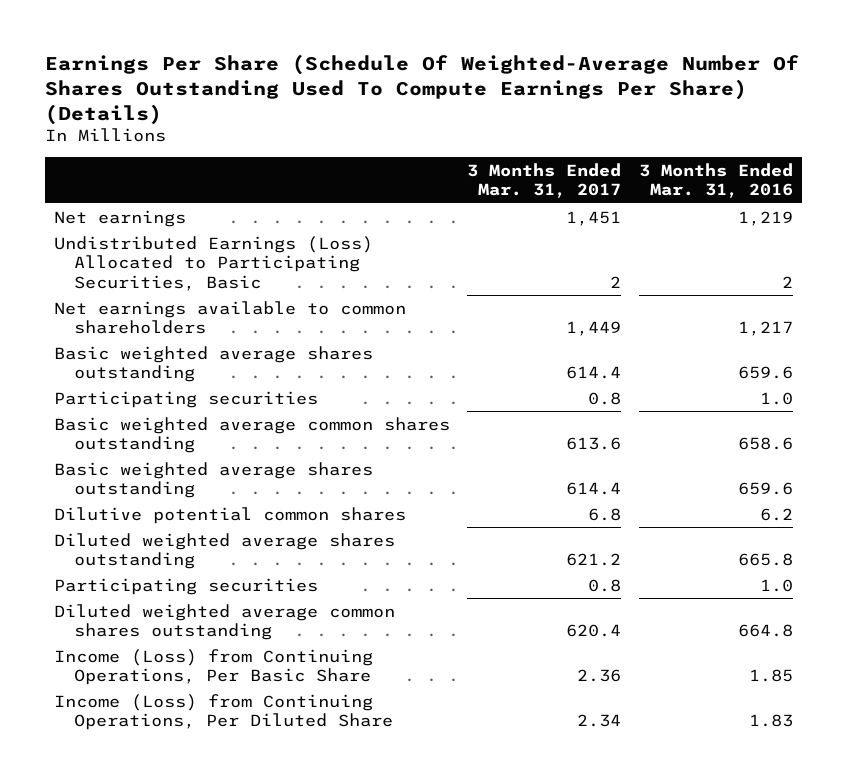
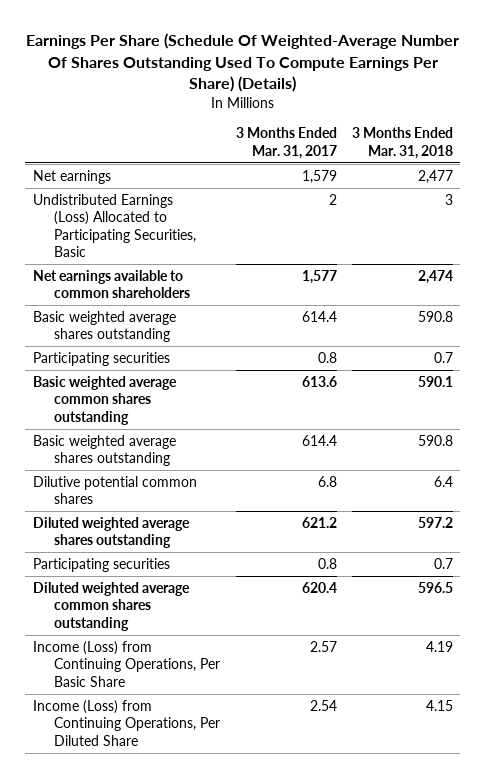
[639,162,794,199] 3 Months Ended Mar. 31, 2016 -> none
none -> [351,127,453,159] 3 Months Ended Mar. 31, 2018
[566,210,622,226] 1,451 -> [301,169,337,184] 1,579
[566,321,622,337] 1,449 -> [301,269,337,284] 1,577
[577,669,622,683] 2.36 -> [309,640,337,652] 2.57
[577,714,622,728] 2.34 -> [309,699,337,711] 2.54

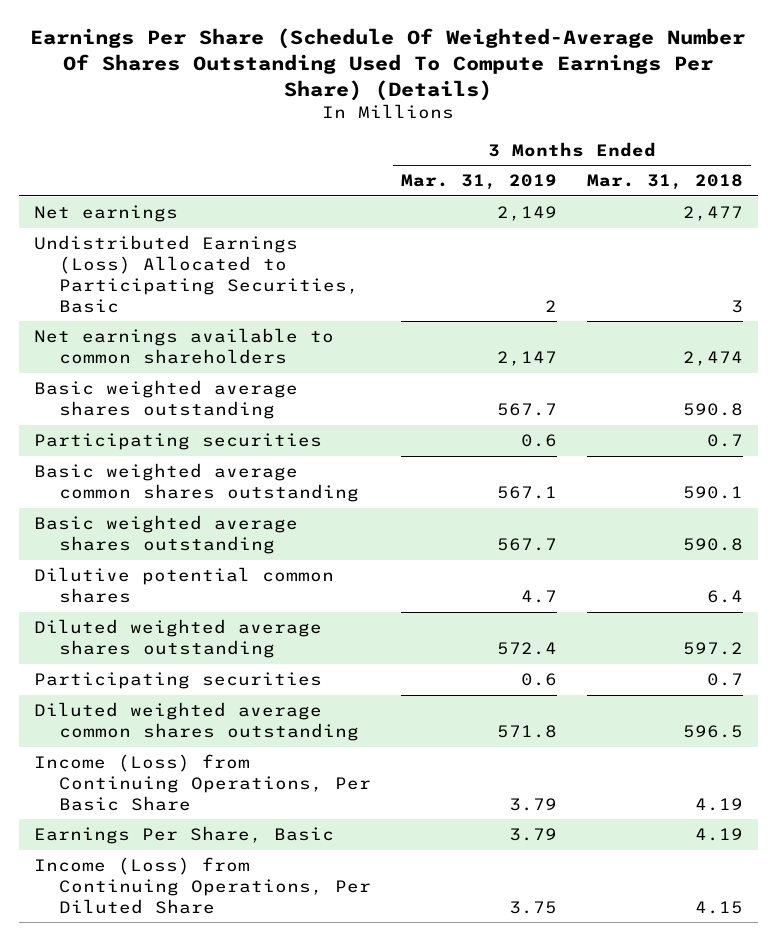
[235,127,337,159] 3 Months Ended Mar. 31, 2017 -> none
none -> [400,174,557,191] Mar. 31, 2019
none -> [33,826,334,845] Earnings Per Share, Basic

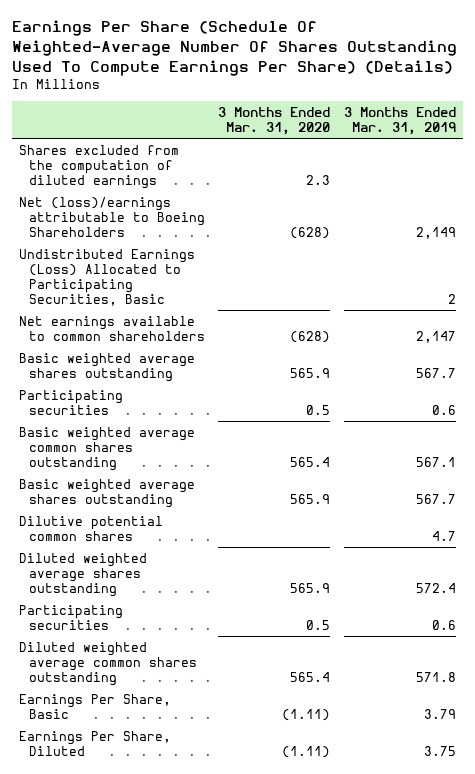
[586,174,743,191] Mar. 31, 2018 -> none
none -> [218,107,331,136] 3 Months Ended Mar. 31, 2020
none -> [19,144,180,189] Shares excluded from the computation of diluted earnings
[33,205,178,223] Net earnings -> [19,196,205,237] Net (loss)/earnings attributable to Boeing Shareholders
[33,754,371,811] Income (Loss) from Continuing Operations, Per Basic Share -> none
[33,857,371,914] Income (Loss) from Continuing Operations, Per Diluted Share -> [19,730,172,756] Earnings Per Share, Diluted

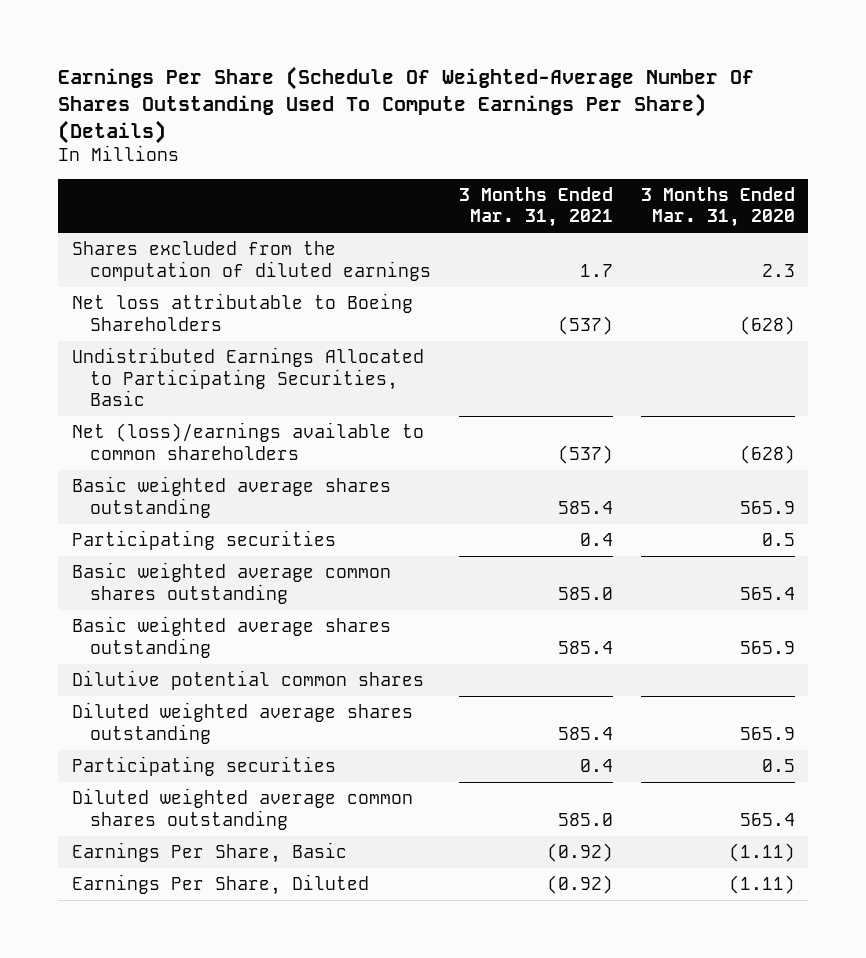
[344,107,457,136] 3 Months Ended Mar. 31, 2019 -> none
none -> [458,186,613,228] 3 Months Ended Mar. 31, 2021
[19,196,205,237] Net (loss)/earnings attributable to Boeing Shareholders -> [71,293,413,331] Net loss attributable to Boeing Shareholders
[19,248,196,306] Undistributed Earnings (Loss) Allocated to Participating Securities, Basic -> [71,347,424,407] Undistributed Earnings Allocated to Participating Securities, Basic
[19,315,205,341] Net earnings available to common shareholders -> [71,422,424,460] Net (loss)/earnings available to common shareholders

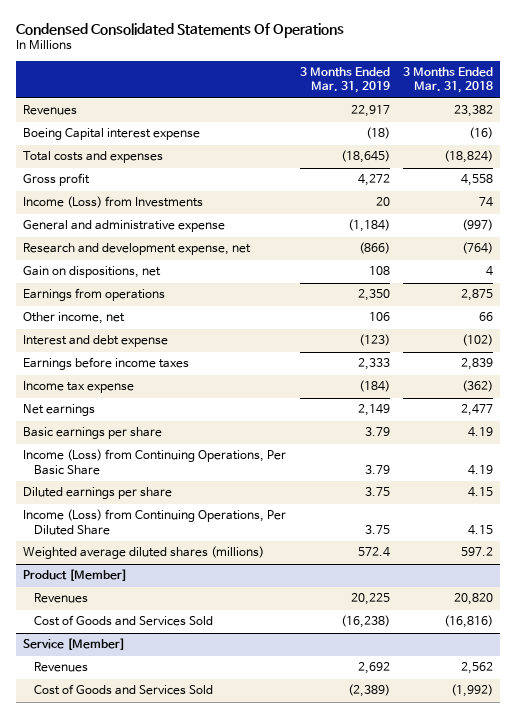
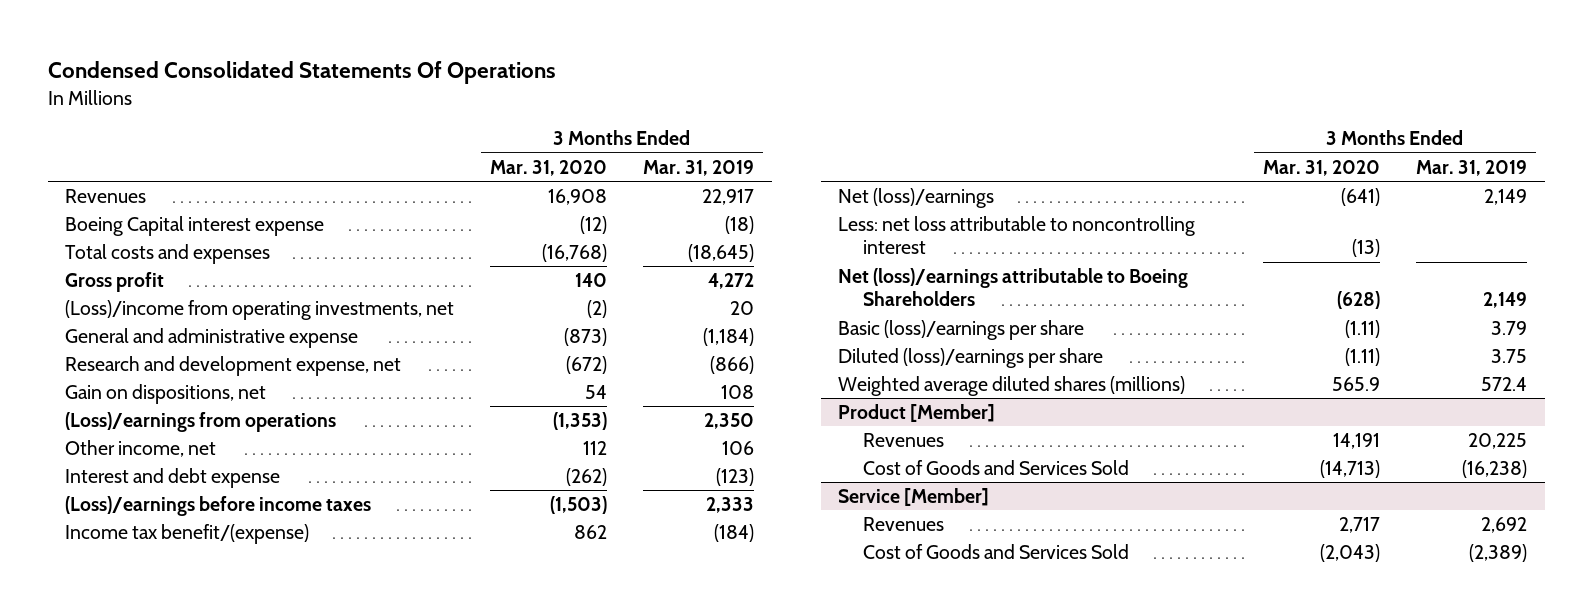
[403,67,494,94] 3 Months Ended Mar. 31, 2018 -> none
none -> [490,159,608,176] Mar. 31, 2020
[22,196,203,209] Income (Loss) from Investments -> [65,300,455,321] (Loss)/income from operating investments, net
[22,288,165,302] Earnings from operations -> [65,412,337,433] (Loss)/earnings from operations
[22,449,286,475] Income (Loss) from Continuing Operations, Per Basic Share -> none
[22,509,286,535] Income (Loss) from Continuing Operations, Per Diluted Share -> none
[22,357,189,371] Earnings before income taxes -> [65,496,372,517] (Loss)/earnings before income taxes
[22,381,134,394] Income tax expense -> [65,524,310,545] Income tax benefit/(expense)
none -> [838,188,995,209] Net (loss)/earnings
none -> [838,216,1196,255] Less: net loss attributable to noncontrolling interest
[22,404,95,417] Net earnings -> [838,268,1189,307] Net (loss)/earnings attributable to Boeing Shareholders
[22,427,162,440] Basic earnings per share -> [838,320,1085,341] Basic (loss)/earnings per share
[22,487,172,500] Diluted earnings per share -> [838,348,1104,369] Diluted (loss)/earnings per share

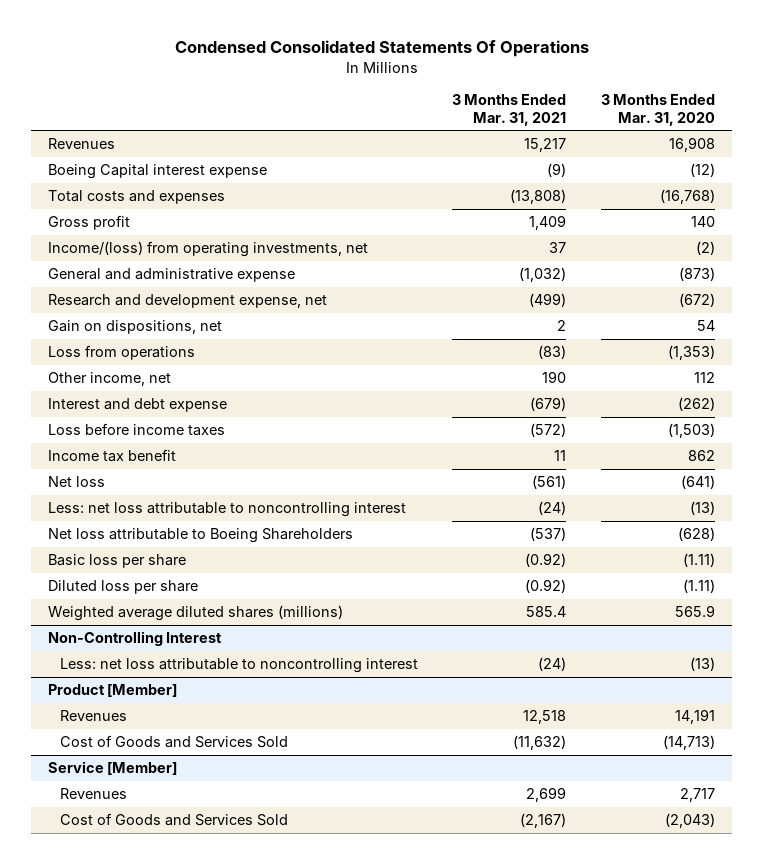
[642,159,754,176] Mar. 31, 2019 -> none
none -> [452,94,567,126] 3 Months Ended Mar. 31, 2021
[65,300,455,321] (Loss)/income from operating investments, net -> [48,241,369,258] Income/(loss) from operating investments, net
[65,412,337,433] (Loss)/earnings from operations -> [48,345,196,361] Loss from operations
[65,496,372,517] (Loss)/earnings before income taxes -> [48,423,226,437] Loss before income taxes
[65,524,310,545] Income tax benefit/(expense) -> [48,449,177,463] Income tax benefit
[838,188,995,209] Net (loss)/earnings -> [48,476,106,488] Net loss
[838,268,1189,307] Net (loss)/earnings attributable to Boeing Shareholders -> [48,528,354,544] Net loss attributable to Boeing Shareholders
[838,320,1085,341] Basic (loss)/earnings per share -> [48,554,187,569] Basic loss per share
[838,348,1104,369] Diluted (loss)/earnings per share -> [48,580,199,595] Diluted loss per share
none -> [48,631,223,647] Non-Controlling Interest
none -> [59,658,418,674] Less: net loss attributable to noncontrolling interest

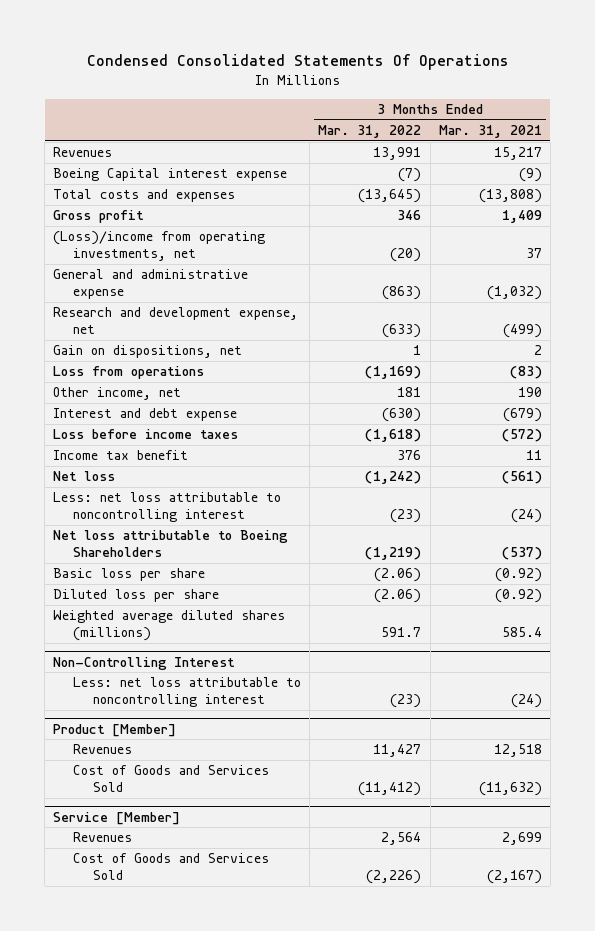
[600,94,715,126] 3 Months Ended Mar. 31, 2020 -> none
none -> [318,125,422,139] Mar. 31, 2022
[48,241,369,258] Income/(loss) from operating investments, net -> [53,231,266,262] (Loss)/income from operating investments, net

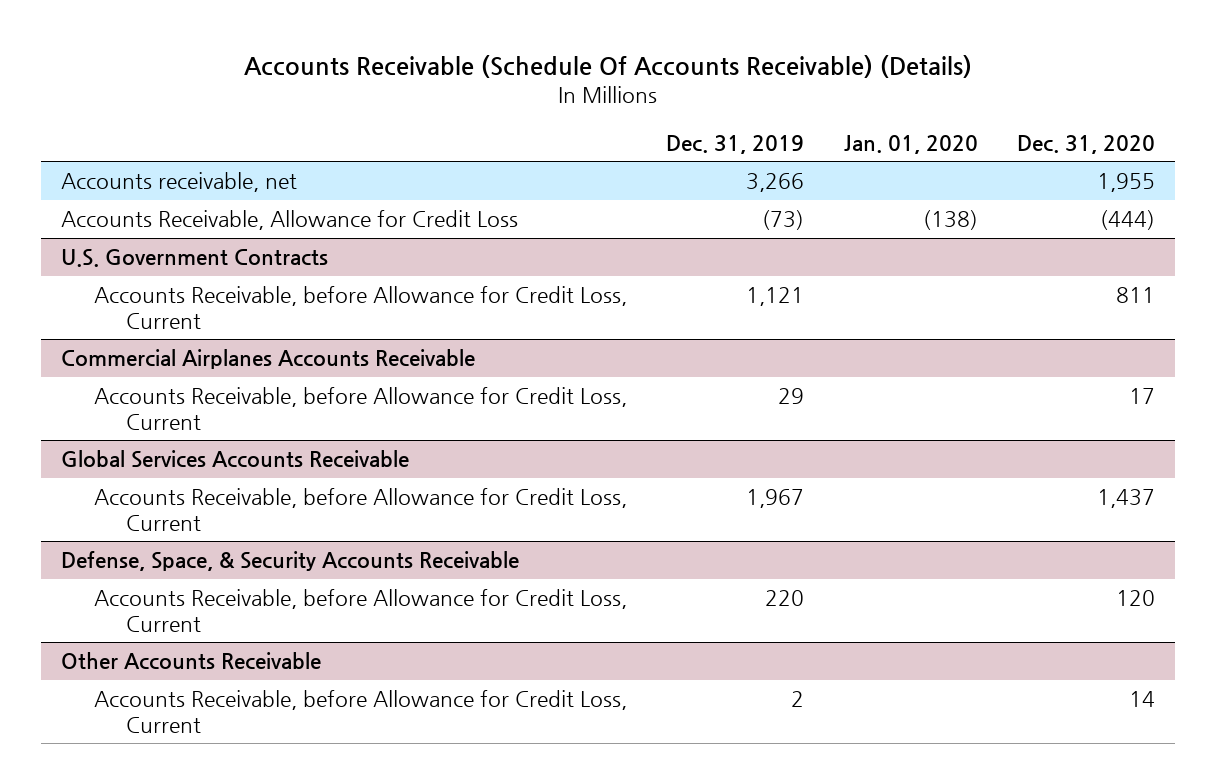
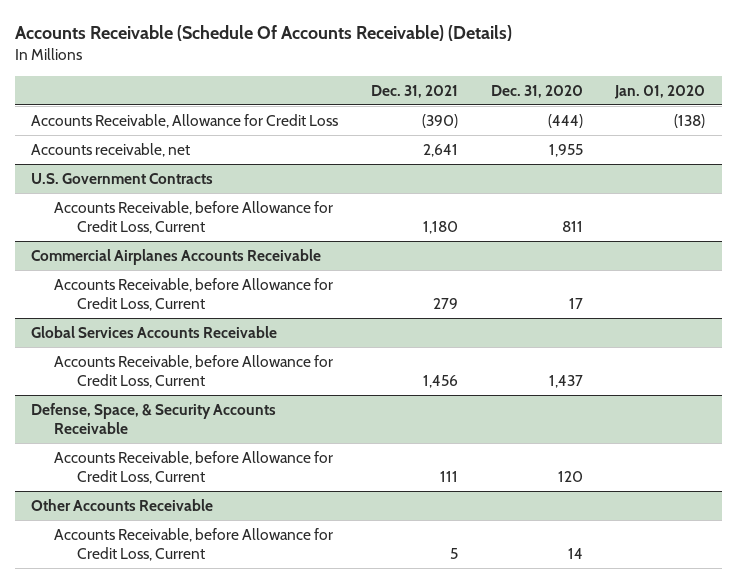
[666,134,805,154] Dec. 31, 2019 -> none
none -> [370,84,458,98] Dec. 31, 2021
[60,172,297,193] Accounts receivable, net -> [31,142,191,157] Accounts receivable, net

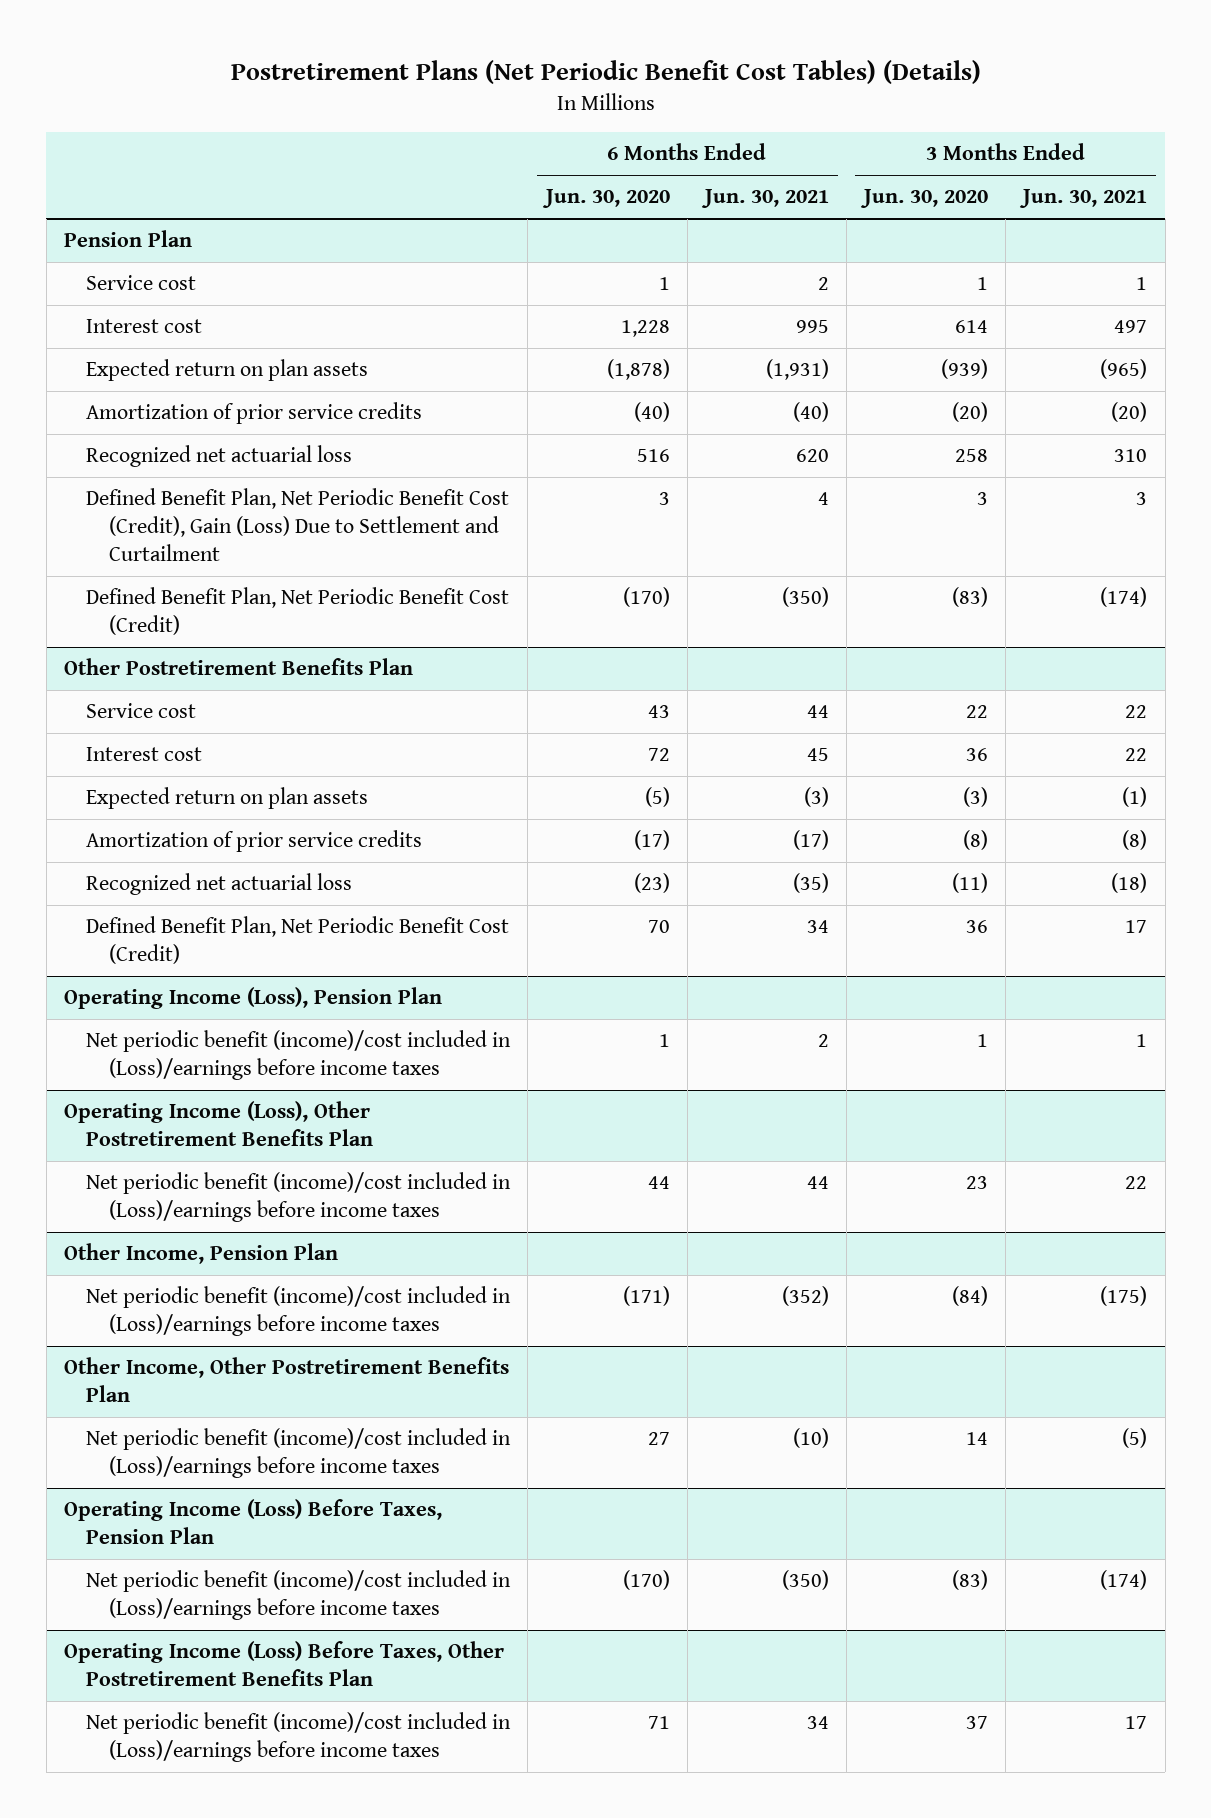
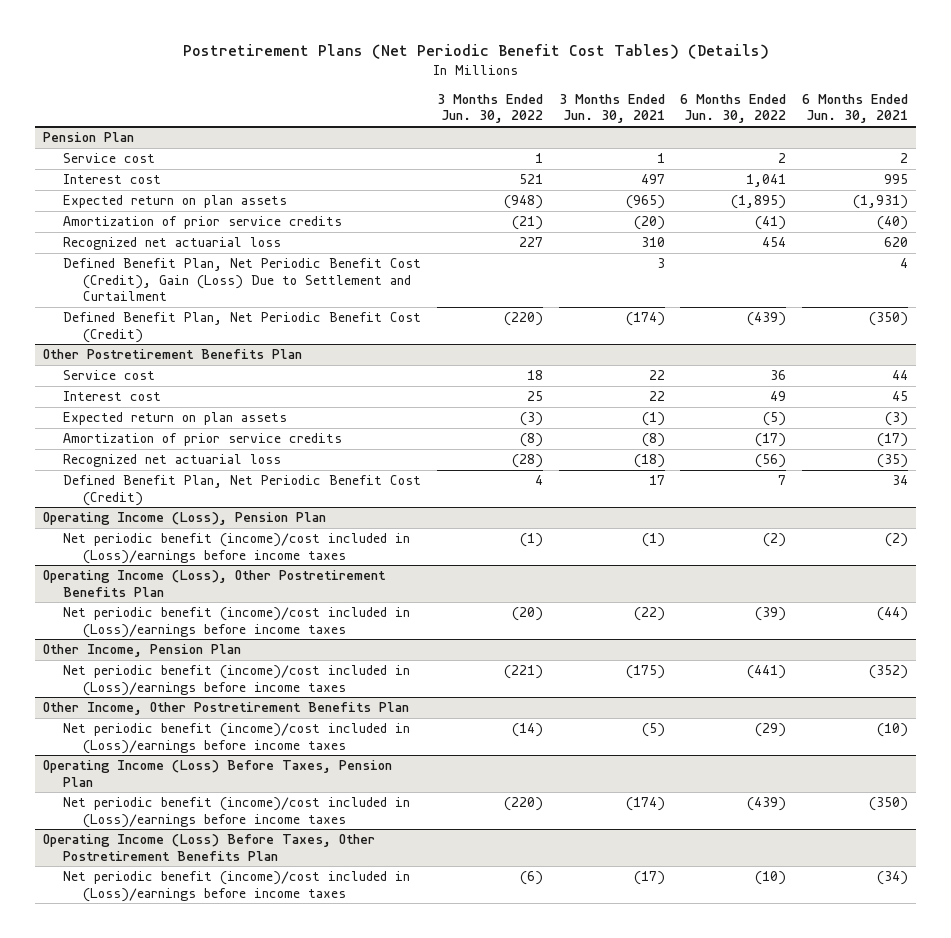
[541,189,670,209] Jun. 30, 2020 -> none
[860,189,989,209] Jun. 30, 2020 -> none
none -> [436,94,543,124] 3 Months Ended Jun. 30, 2022
none -> [680,94,787,124] 6 Months Ended Jun. 30, 2022
[817,1034,829,1048] 2 -> [885,533,909,548] (2)
[1136,1034,1148,1048] 1 -> [641,533,665,548] (1)
[806,1176,829,1190] 44 -> [877,607,909,622] (44)
[1125,1176,1148,1190] 22 -> [633,607,665,622] (22)
[806,1716,829,1730] 34 -> [877,871,909,886] (34)
[1125,1716,1148,1730] 17 -> [633,871,665,886] (17)

